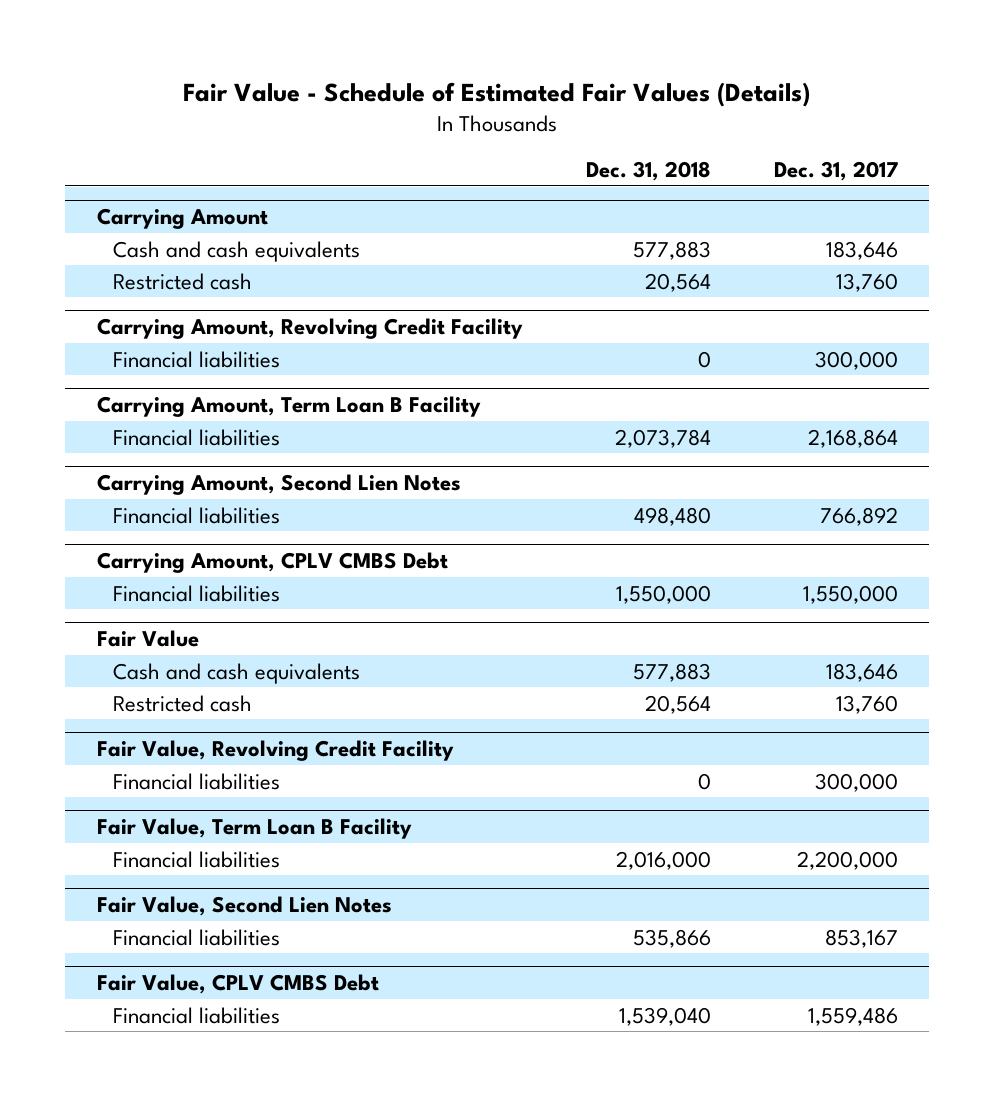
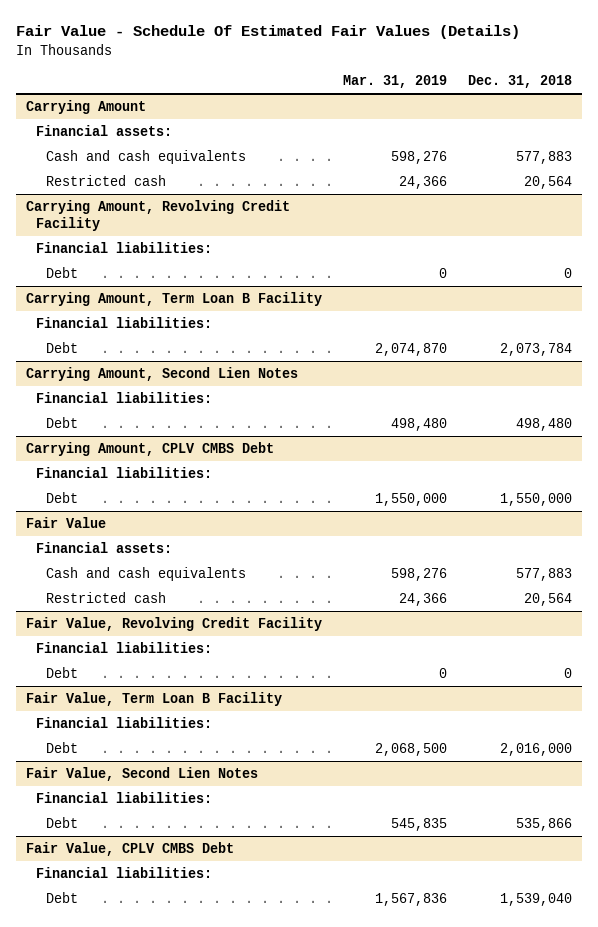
[183,81,811,107] Fair Value - Schedule of Estimated Fair Values (Details) -> [15,25,520,40] Fair Value - Schedule Of Estimated Fair Values (Details)
[773,161,898,182] Dec. 31, 2017 -> none
none -> [342,75,447,89] Mar. 31, 2019
none -> [36,125,173,137] Financial assets:
none -> [36,242,213,254] Financial liabilities:
[112,350,280,368] Financial liabilities -> [45,267,78,279] Debt
none -> [36,317,213,329] Financial liabilities:
[112,428,280,446] Financial liabilities -> [45,342,78,354] Debt
none -> [36,392,213,404] Financial liabilities:
[112,506,280,524] Financial liabilities -> [45,417,78,429] Debt
none -> [36,467,213,479] Financial liabilities:
[112,584,280,602] Financial liabilities -> [45,492,78,504] Debt
none -> [36,542,173,554] Financial assets:
none -> [36,642,213,654] Financial liabilities:
[112,772,280,790] Financial liabilities -> [45,667,78,679] Debt
none -> [36,717,213,729] Financial liabilities:
[112,850,280,868] Financial liabilities -> [45,742,78,754] Debt
none -> [36,792,213,804] Financial liabilities:
[112,928,280,946] Financial liabilities -> [45,817,78,829] Debt
none -> [36,867,213,879] Financial liabilities:
[112,1006,280,1024] Financial liabilities -> [45,892,78,904] Debt

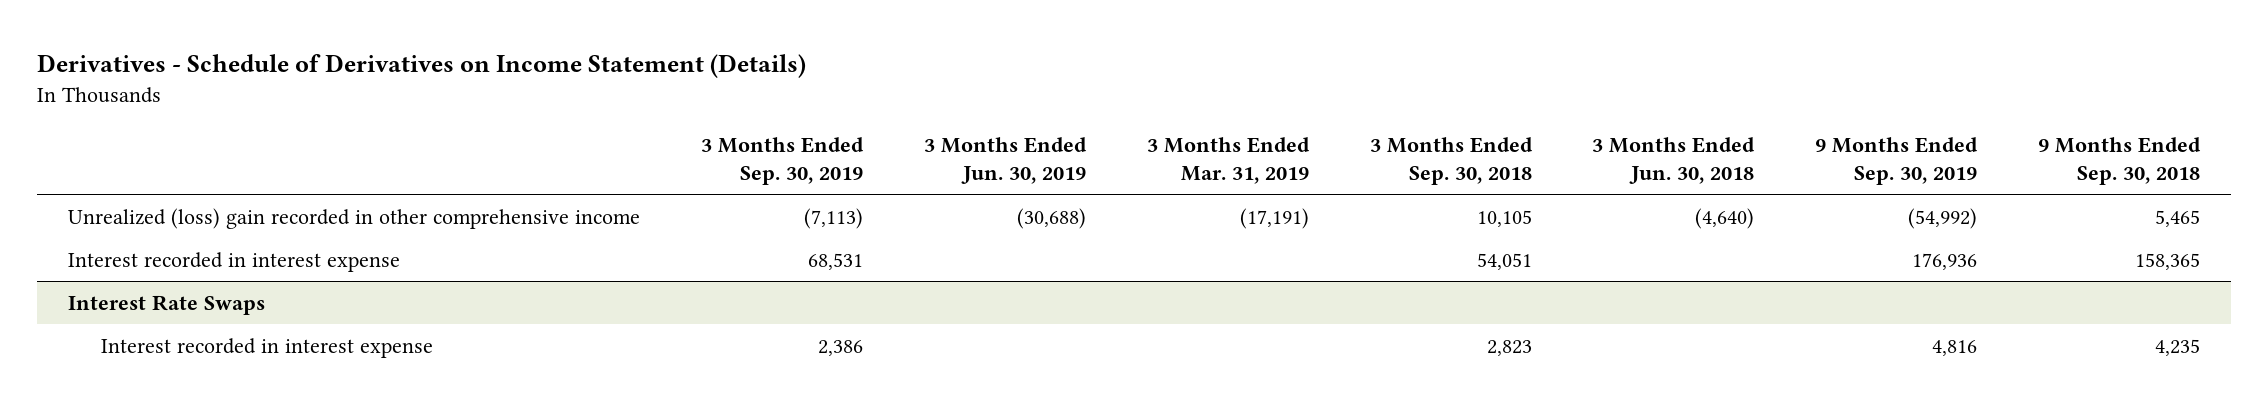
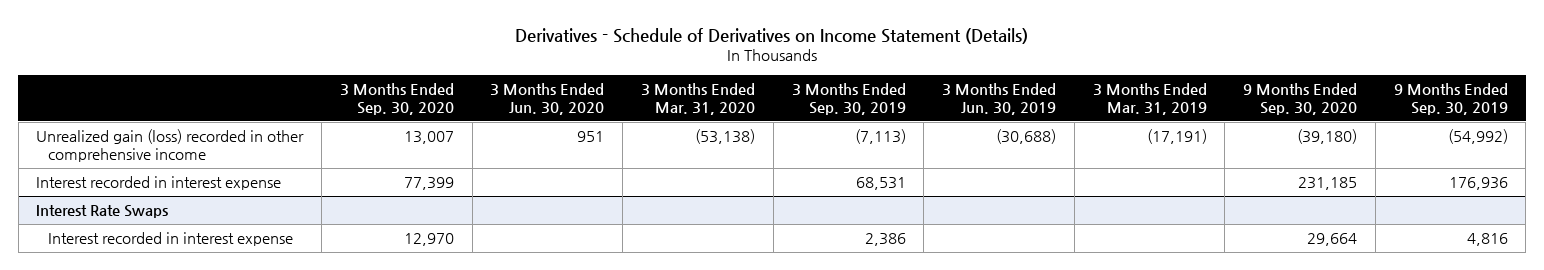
[1369,137,1533,185] 3 Months Ended Sep. 30, 2018 -> none
[1592,137,1756,184] 3 Months Ended Jun. 30, 2018 -> none
[2038,137,2202,185] 9 Months Ended Sep. 30, 2018 -> none
none -> [339,82,454,115] 3 Months Ended Sep. 30, 2020
none -> [490,82,605,115] 3 Months Ended Jun. 30, 2020
none -> [641,82,756,115] 3 Months Ended Mar. 31, 2020
none -> [1243,82,1358,115] 9 Months Ended Sep. 30, 2020
[67,207,640,229] Unrealized (loss) gain recorded in other comprehensive income -> [36,129,305,163] Unrealized gain (loss) recorded in other comprehensive income

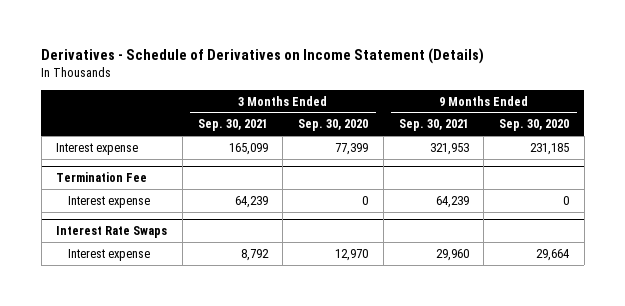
[490,82,605,115] 3 Months Ended Jun. 30, 2020 -> none
[641,82,756,115] 3 Months Ended Mar. 31, 2020 -> none
[791,82,906,115] 3 Months Ended Sep. 30, 2019 -> none
[942,82,1057,115] 3 Months Ended Jun. 30, 2019 -> none
[1092,82,1207,115] 3 Months Ended Mar. 31, 2019 -> none
[1393,82,1508,115] 9 Months Ended Sep. 30, 2019 -> none
none -> [197,119,268,132] Sep. 30, 2021
none -> [398,119,469,132] Sep. 30, 2021
[36,129,305,163] Unrealized gain (loss) recorded in other comprehensive income -> none
[36,176,282,191] Interest recorded in interest expense -> [56,142,139,155] Interest expense
none -> [56,172,148,183] Termination Fee
none -> [68,195,151,208] Interest expense
[47,232,293,247] Interest recorded in interest expense -> [68,248,151,261] Interest expense

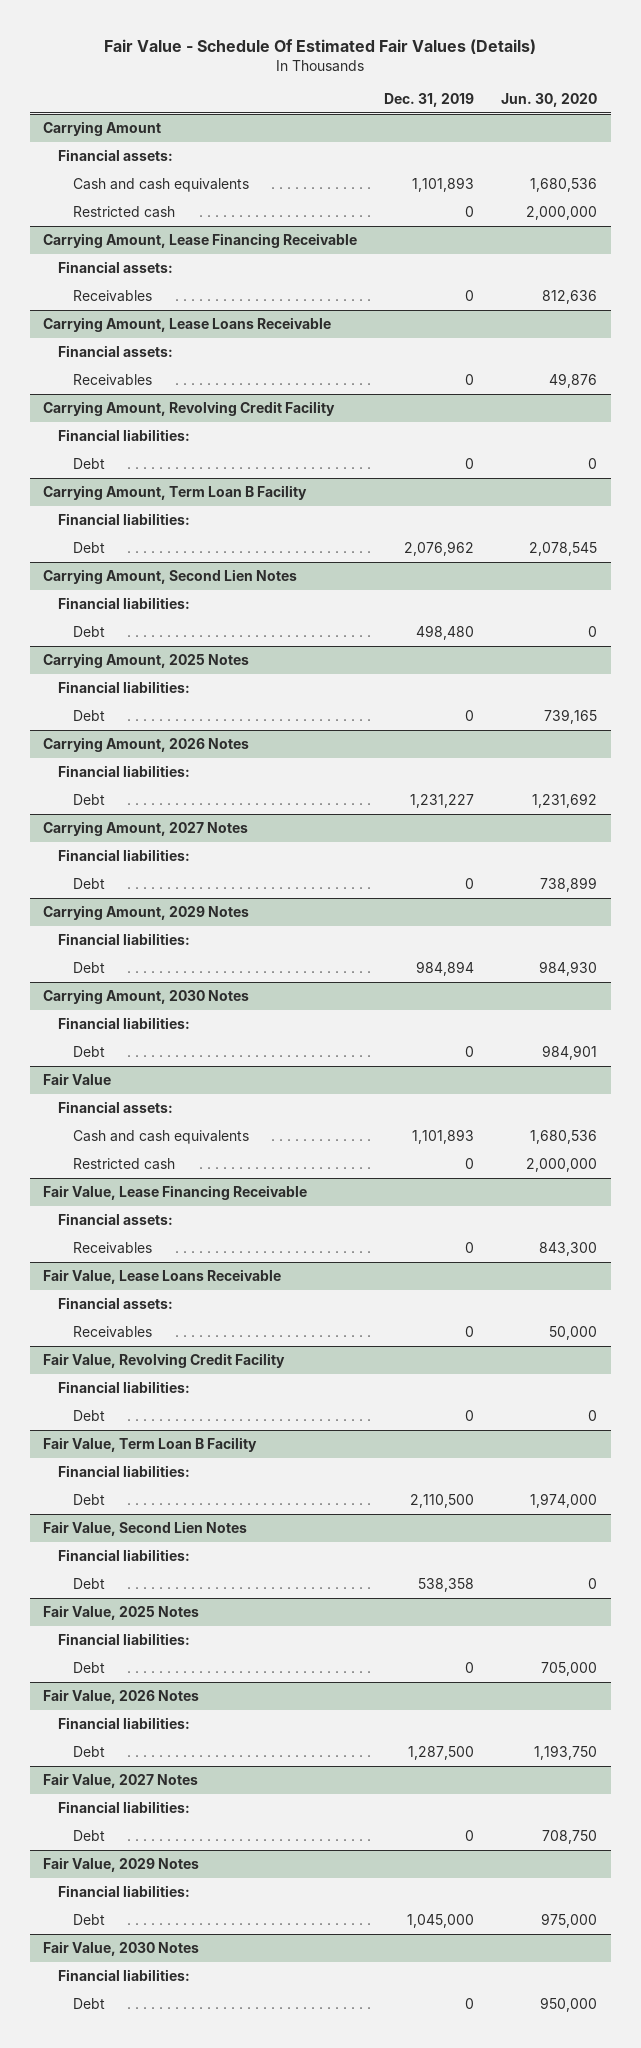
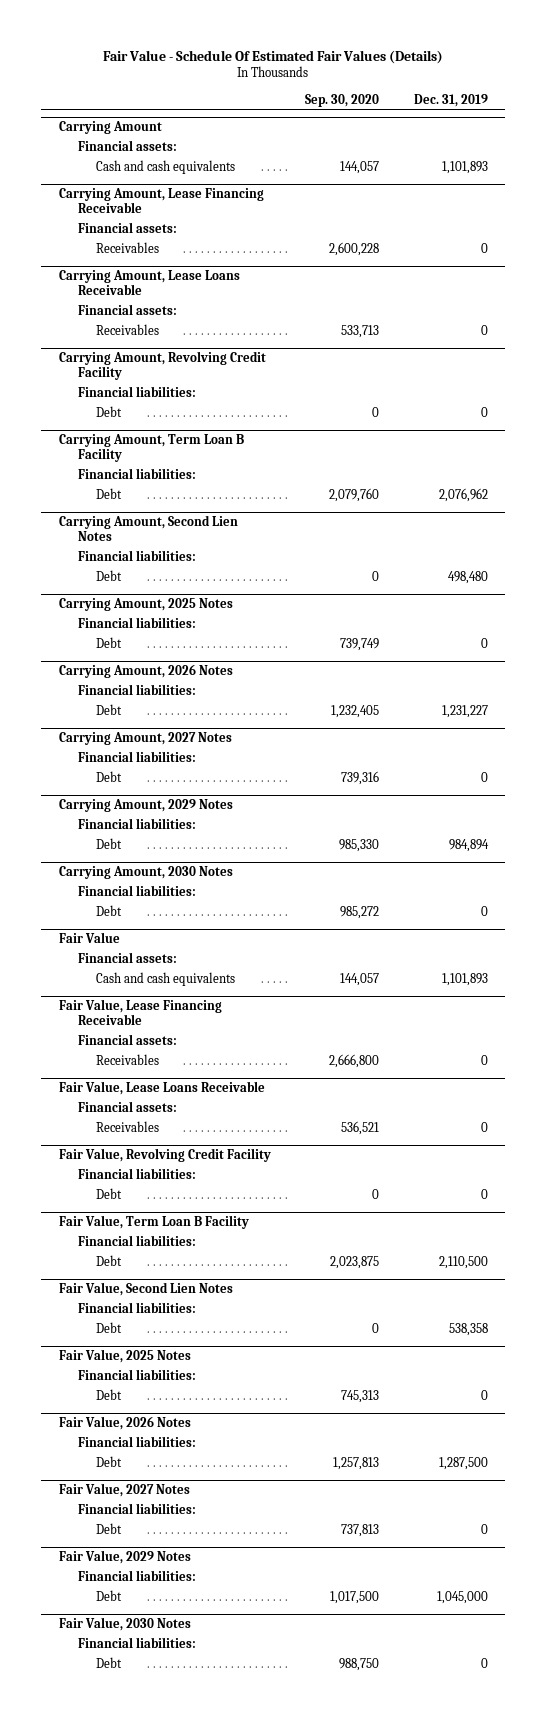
[501,92,598,107] Jun. 30, 2020 -> none
none -> [305,93,380,107] Sep. 30, 2020
[72,206,175,219] Restricted cash -> none
[72,1158,175,1171] Restricted cash -> none

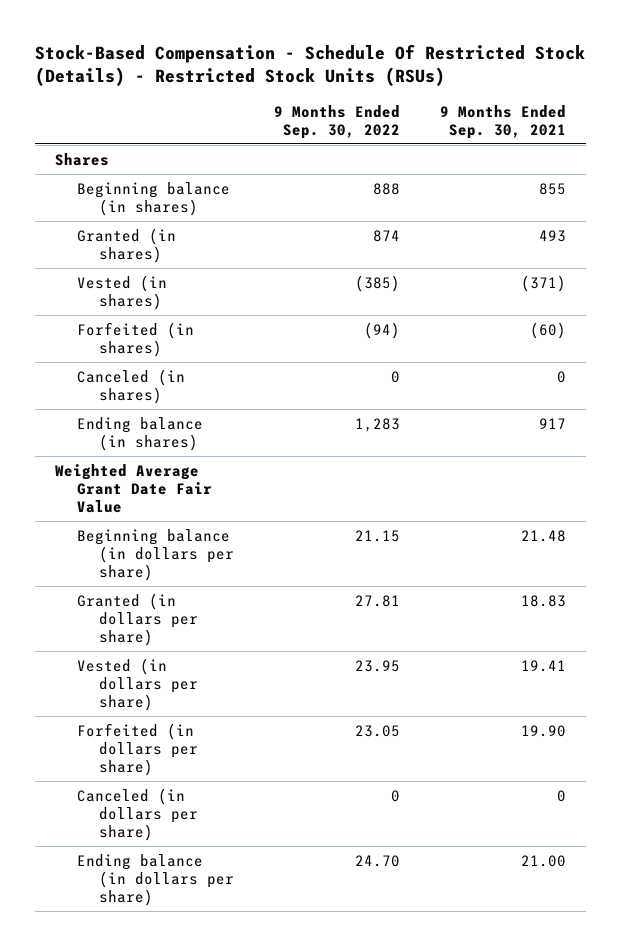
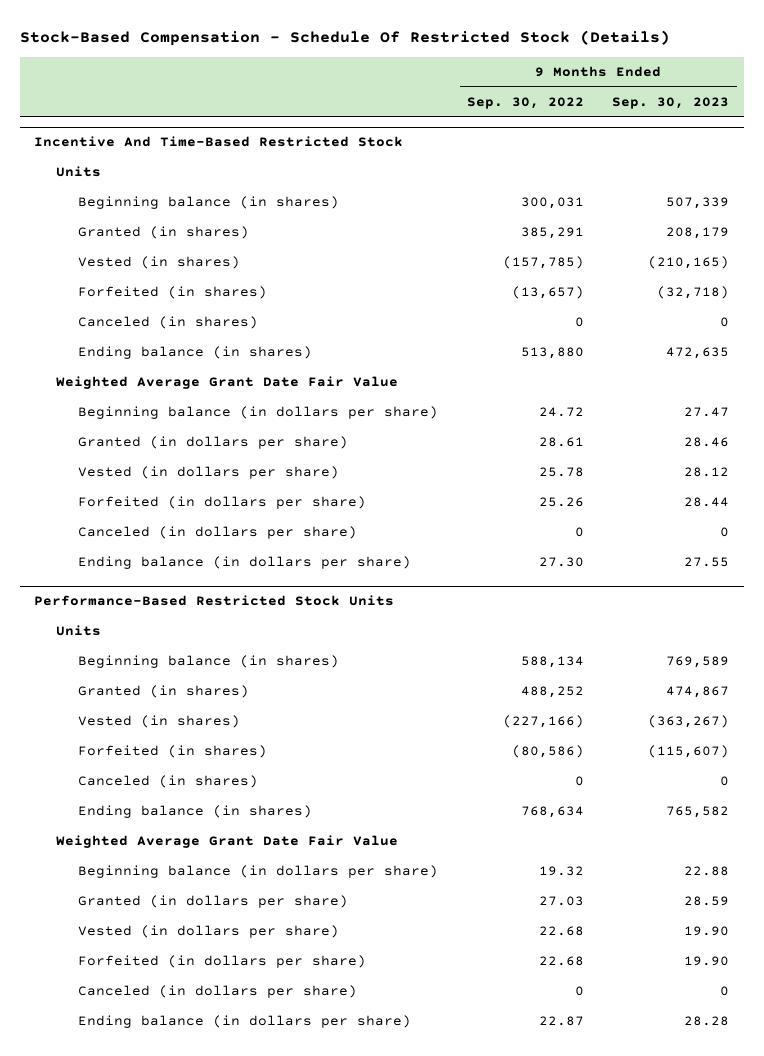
[35,43,586,86] Stock-Based Compensation - Schedule Of Restricted Stock (Details) - Restricted Stock Units (RSUs) -> [20,30,671,47] Stock-Based Compensation - Schedule Of Restricted Stock (Details)
[440,104,567,139] 9 Months Ended Sep. 30, 2021 -> none
none -> [612,96,730,109] Sep. 30, 2023
none -> [34,136,404,148] Incentive And Time-Based Restricted Stock
[55,152,110,166] Shares -> [56,166,102,178] Units
[373,182,401,195] 888 -> [520,197,584,210] 300,031
[373,229,401,242] 874 -> [520,227,584,240] 385,291
[355,274,401,292] (385) -> [502,256,584,270] (157,785)
[364,321,401,339] (94) -> [511,286,584,300] (13,657)
[355,417,401,432] 1,283 -> [520,347,584,360] 513,880
[355,529,401,542] 21.15 -> [538,407,584,418] 24.72
[355,594,401,607] 27.81 -> [538,437,584,448] 28.61
[355,659,401,672] 23.95 -> [538,467,584,478] 25.78
[355,724,401,737] 23.05 -> [538,497,584,508] 25.26
[355,854,401,867] 24.70 -> [538,557,584,568] 27.30
none -> [34,595,395,607] Performance-Based Restricted Stock Units
none -> [56,625,102,637] Units
none -> [78,655,340,669] Beginning balance (in shares)
none -> [78,685,250,699] Granted (in shares)
none -> [78,715,241,729] Vested (in shares)
none -> [78,745,268,759] Forfeited (in shares)
none -> [78,775,259,789] Canceled (in shares)
none -> [78,805,313,819] Ending balance (in shares)
none -> [56,835,399,849] Weighted Average Grant Date Fair Value
none -> [78,865,439,879] Beginning balance (in dollars per share)
none -> [78,895,349,909] Granted (in dollars per share)
none -> [78,925,340,939] Vested (in dollars per share)
none -> [78,955,367,969] Forfeited (in dollars per share)
none -> [78,985,358,999] Canceled (in dollars per share)
none -> [78,1015,412,1029] Ending balance (in dollars per share)

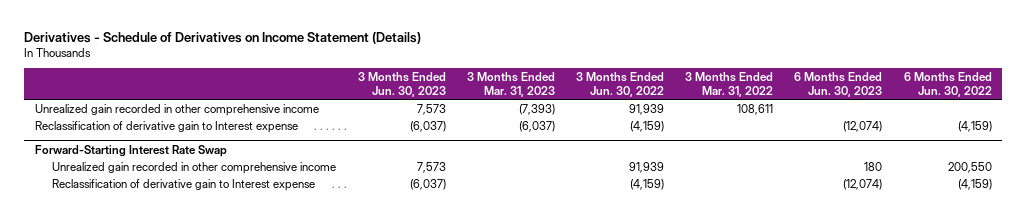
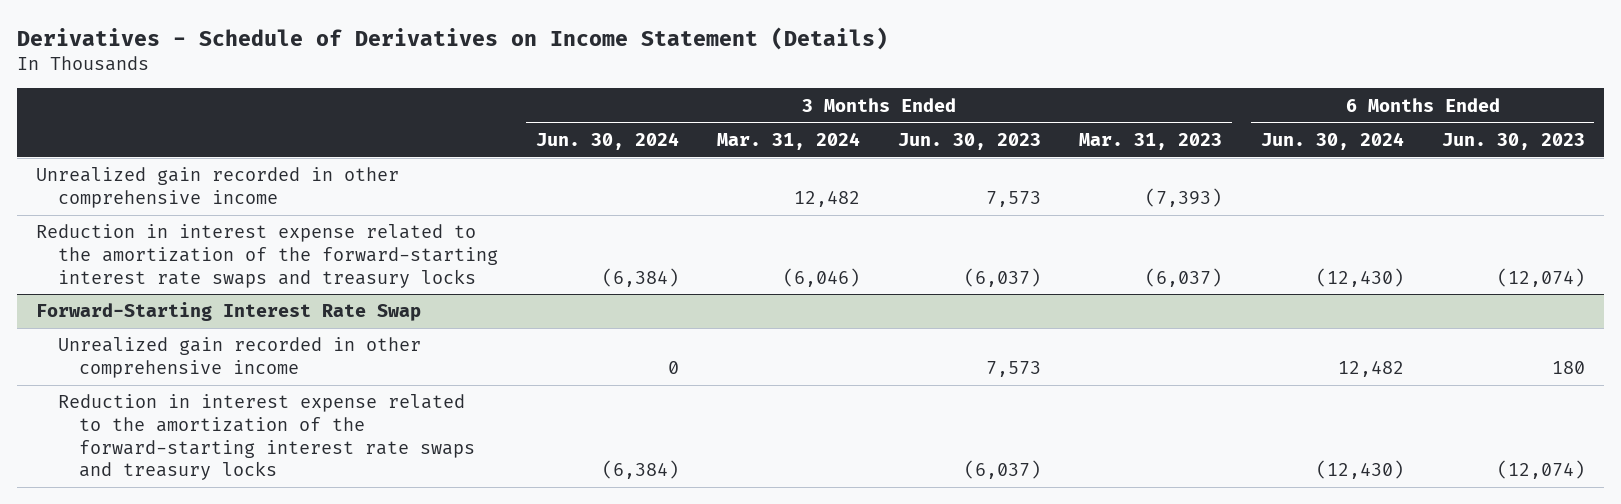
[575,72,664,97] 3 Months Ended Jun. 30, 2022 -> none
[685,72,774,97] 3 Months Ended Mar. 31, 2022 -> none
[903,72,992,97] 6 Months Ended Jun. 30, 2022 -> none
none -> [535,132,679,151] Jun. 30, 2024
none -> [717,132,861,151] Mar. 31, 2024
none -> [1260,132,1404,151] Jun. 30, 2024
[34,120,298,133] Reclassification of derivative gain to Interest expense -> [36,224,498,288] Reduction in interest expense related to the amortization of the forward-starting interest rate swaps and treasury locks
[52,178,316,191] Reclassification of derivative gain to Interest expense -> [57,394,476,481] Reduction in interest expense related to the amortization of the forward-starting interest rate swaps and treasury locks

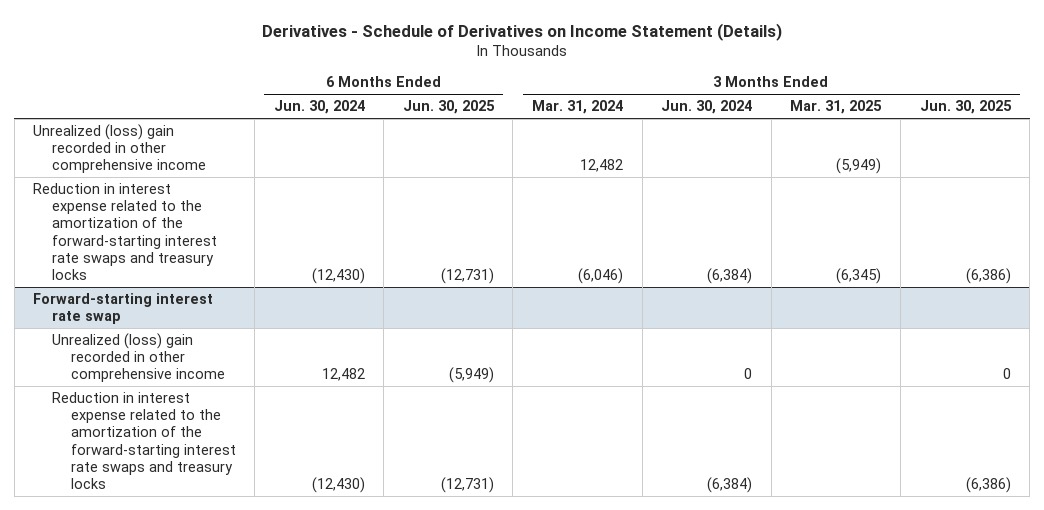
[898,133,1042,151] Jun. 30, 2023 -> none
[1079,133,1223,151] Mar. 31, 2023 -> none
[1441,133,1585,151] Jun. 30, 2023 -> none
none -> [402,100,495,115] Jun. 30, 2025
none -> [790,100,883,115] Mar. 31, 2025
none -> [919,100,1012,115] Jun. 30, 2025
[36,167,400,208] Unrealized gain recorded in other comprehensive income -> [33,124,207,174] Unrealized (loss) gain recorded in other comprehensive income
[36,302,422,322] Forward-Starting Interest Rate Swap -> [33,293,214,325] Forward-starting interest rate swap
[57,337,421,378] Unrealized gain recorded in other comprehensive income -> [52,333,225,383] Unrealized (loss) gain recorded in other comprehensive income

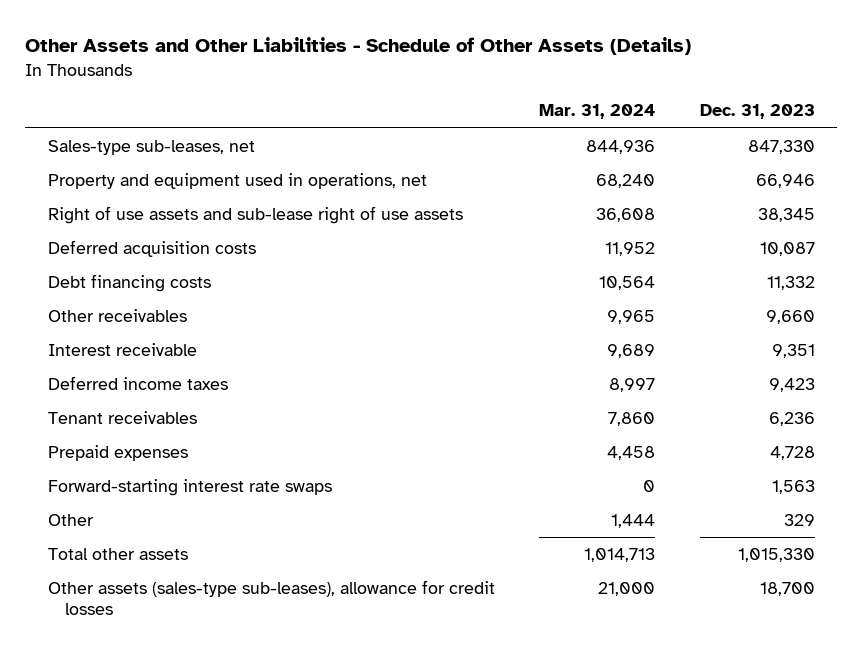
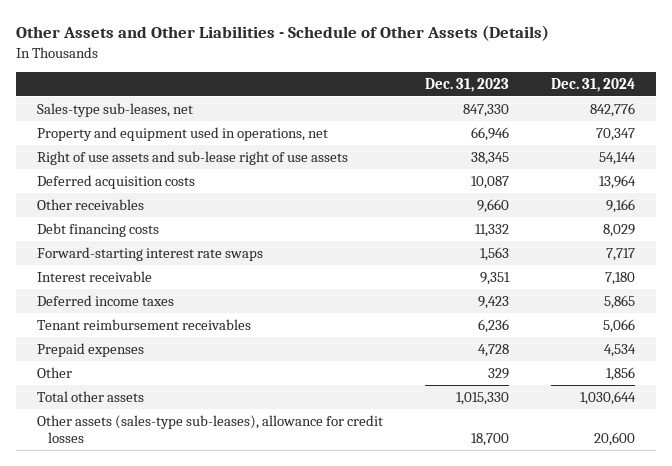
[539,104,656,120] Mar. 31, 2024 -> none
none -> [550,77,635,92] Dec. 31, 2024
[47,274,211,293] Debt financing costs -> [36,222,159,237] Debt financing costs
[47,479,332,497] Forward-starting interest rate swaps -> [36,246,263,261] Forward-starting interest rate swaps
[47,411,197,425] Tenant receivables -> [36,318,251,330] Tenant reimbursement receivables

